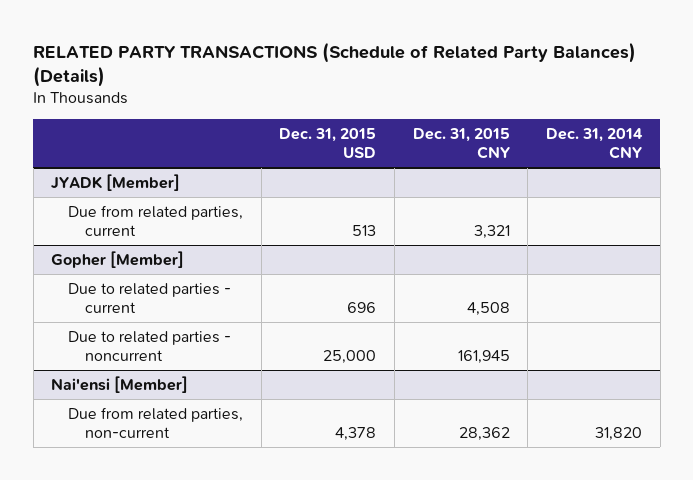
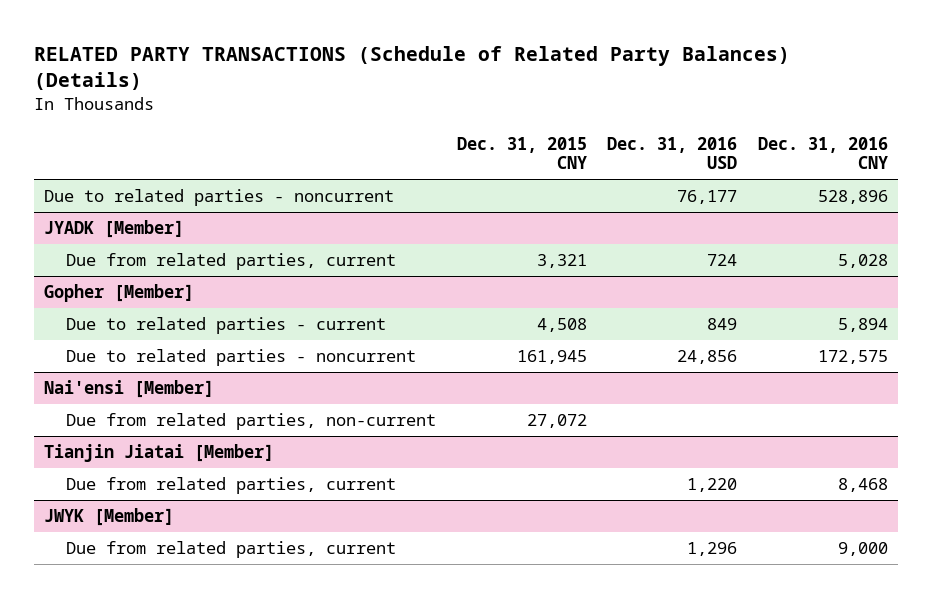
[279,128,377,159] Dec. 31, 2015 USD -> none
[545,128,643,160] Dec. 31, 2014 CNY -> none
none -> [607,136,738,170] Dec. 31, 2016 USD
none -> [757,136,888,170] Dec. 31, 2016 CNY
none -> [44,189,395,207] Due to related parties - noncurrent
[458,426,510,441] 28,362 -> [526,414,587,429] 27,072
none -> [44,444,275,463] Tianjin Jiatai [Member]
none -> [66,477,397,495] Due from related parties, current
none -> [44,508,175,527] JWYK [Member]
none -> [66,541,397,559] Due from related parties, current

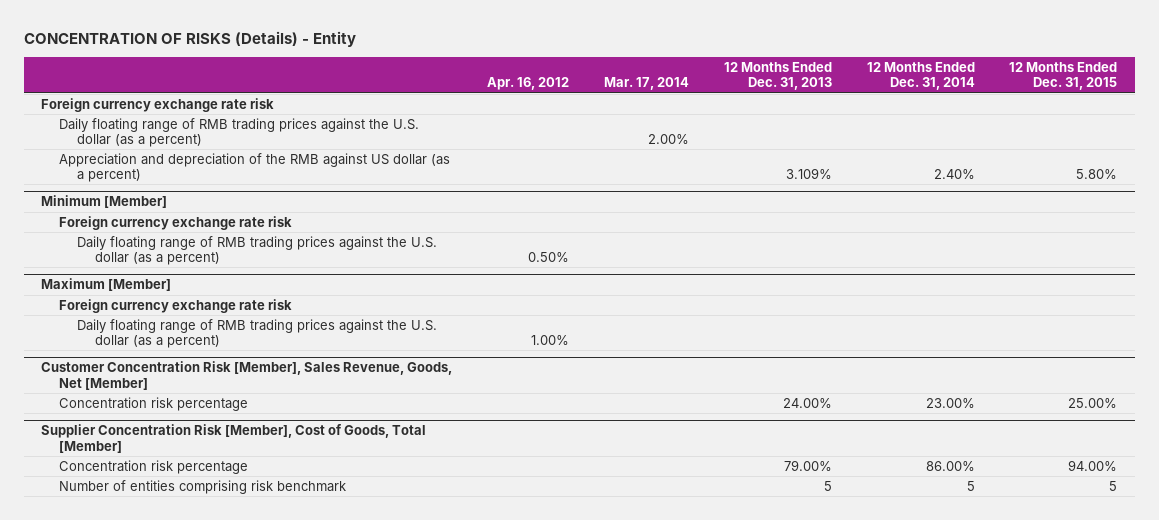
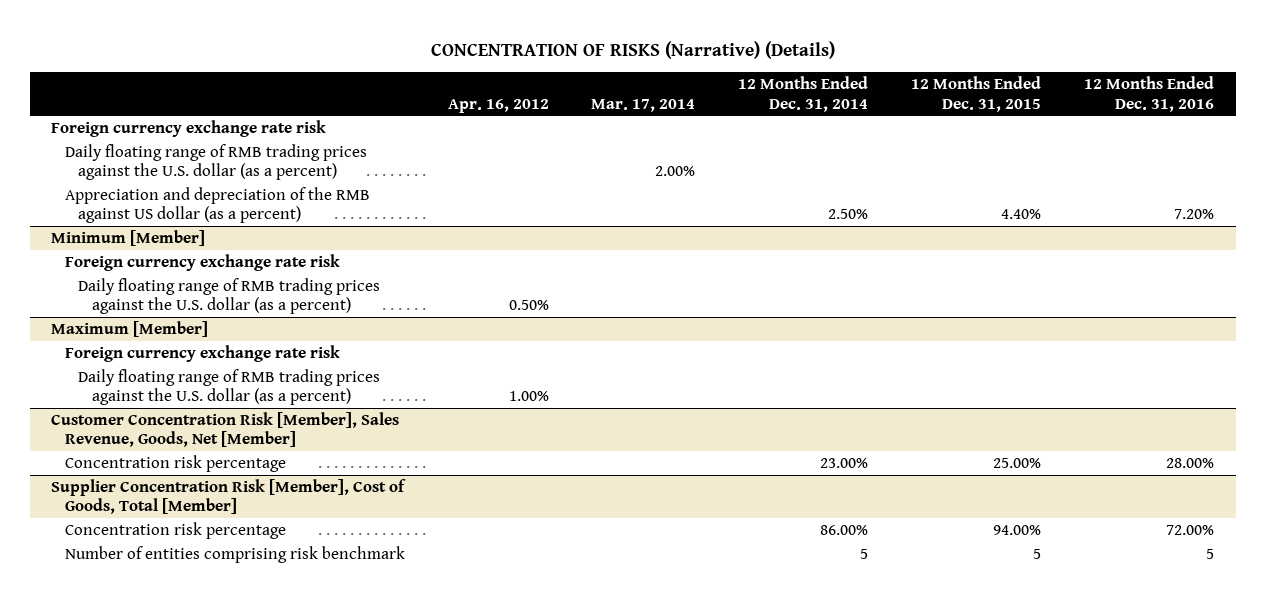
[24,31,357,48] CONCENTRATION OF RISKS (Details) - Entity -> [430,40,835,59] CONCENTRATION OF RISKS (Narrative) (Details)
[723,62,832,91] 12 Months Ended Dec. 31, 2013 -> none
none -> [1084,76,1215,112] 12 Months Ended Dec. 31, 2016
[933,169,975,180] 2.40% -> [828,209,869,220] 2.50%
[1076,169,1118,180] 5.80% -> [1001,209,1042,220] 4.40%

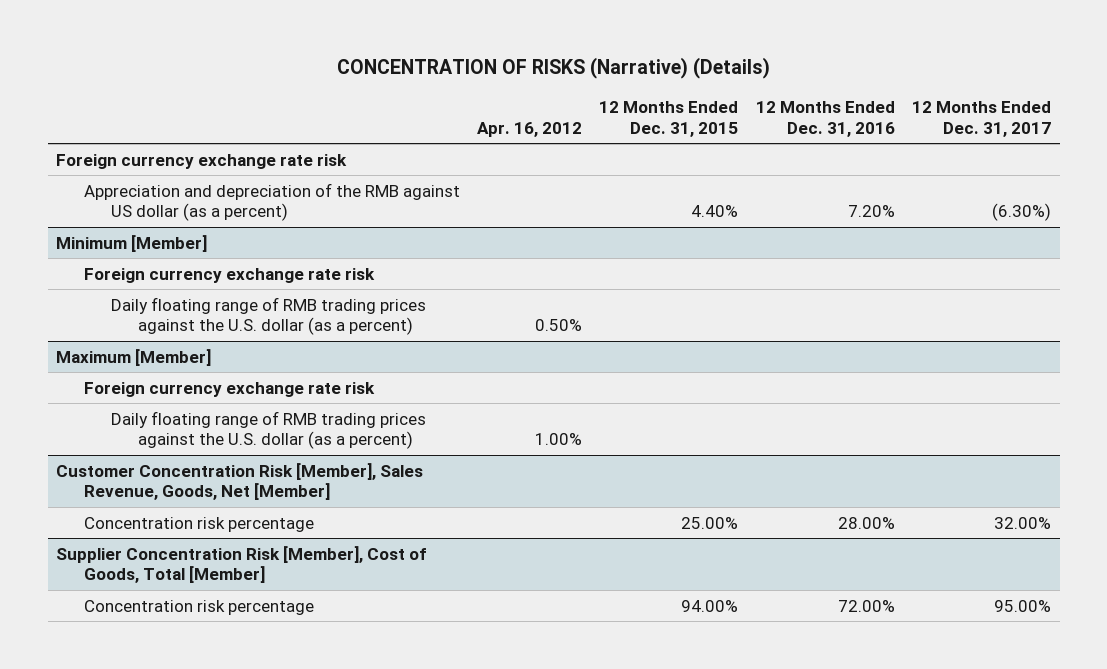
[591,98,696,112] Mar. 17, 2014 -> none
[738,76,869,112] 12 Months Ended Dec. 31, 2014 -> none
none -> [911,101,1051,137] 12 Months Ended Dec. 31, 2017
[64,144,367,181] Daily floating range of RMB trading prices against the U.S. dollar (as a percent) -> none
[64,546,405,564] Number of entities comprising risk benchmark -> none

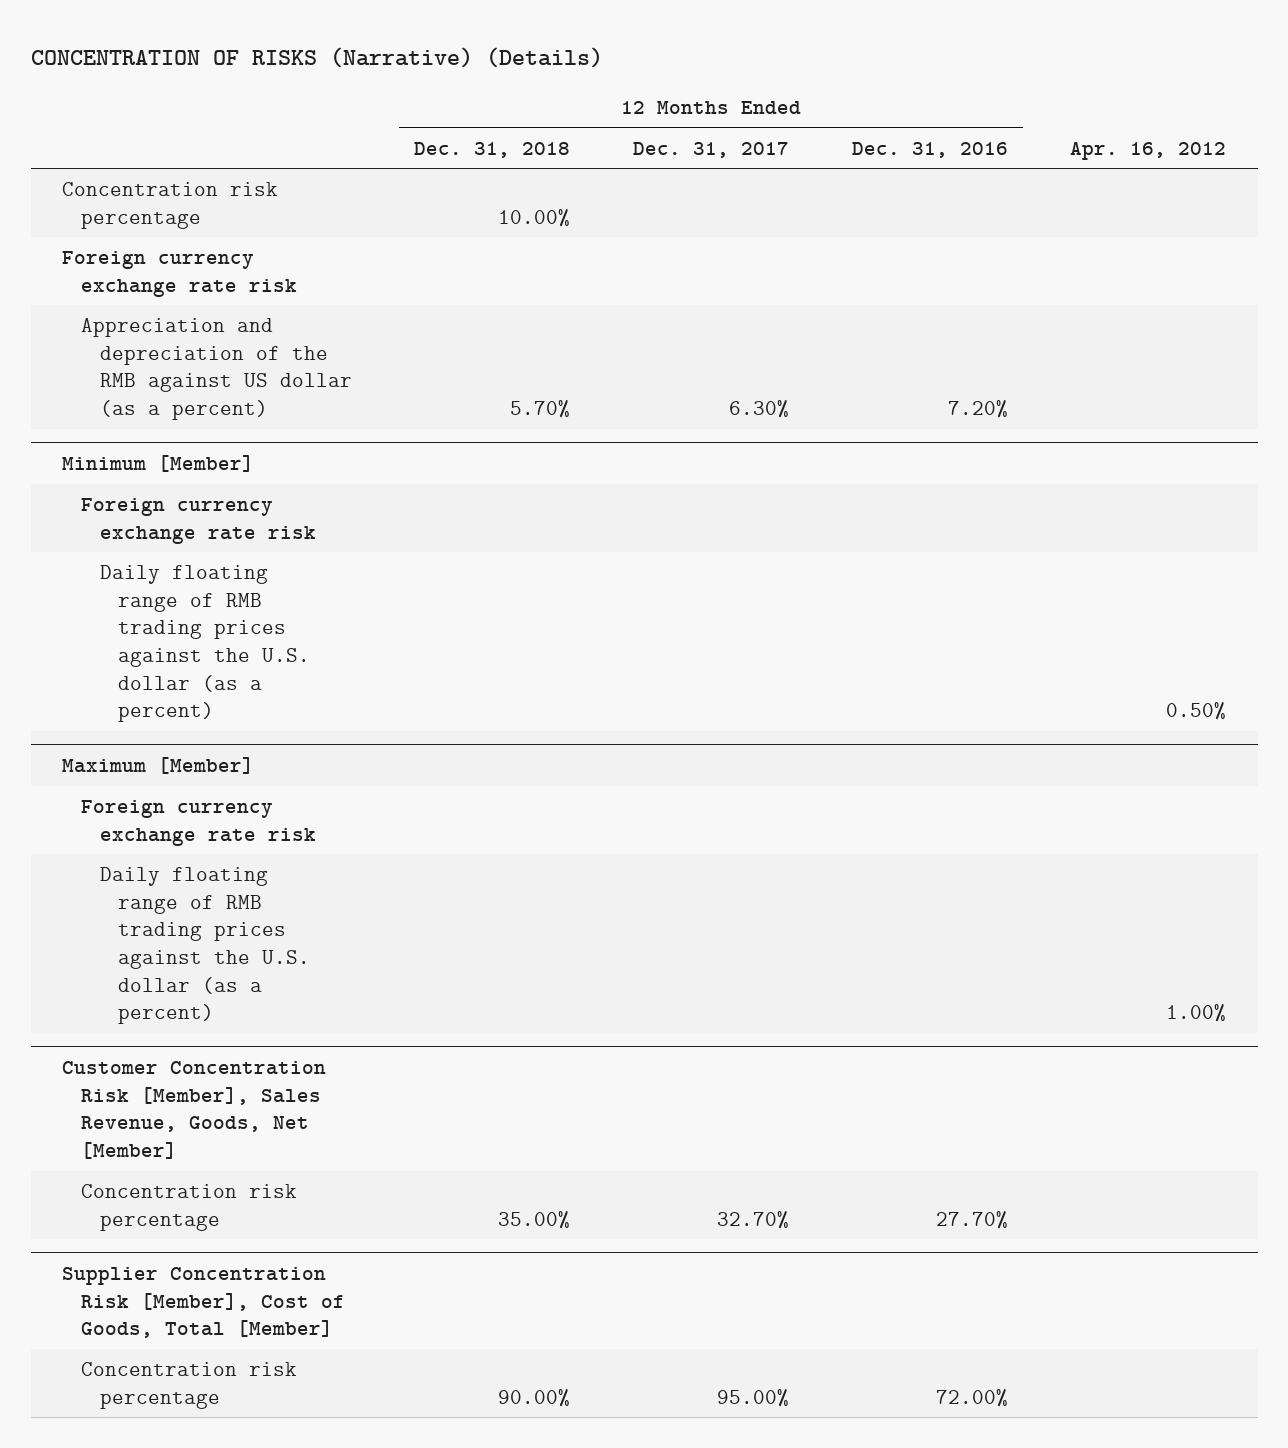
[599,101,739,137] 12 Months Ended Dec. 31, 2015 -> none
none -> [414,141,571,158] Dec. 31, 2018
none -> [62,182,279,229] Concentration risk percentage
[991,203,1051,222] (6.30%) -> [728,400,789,419] 6.30%
[837,516,895,529] 28.00% -> [935,1210,1008,1229] 27.70%
[993,516,1051,529] 32.00% -> [716,1210,789,1229] 32.70%

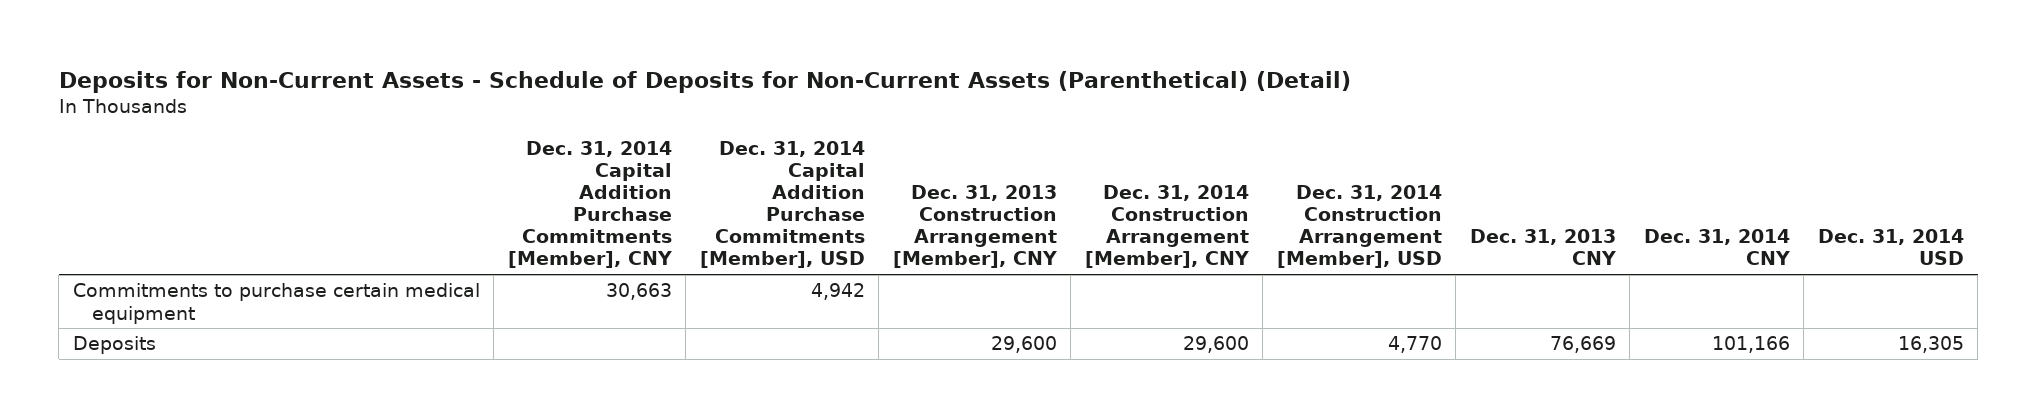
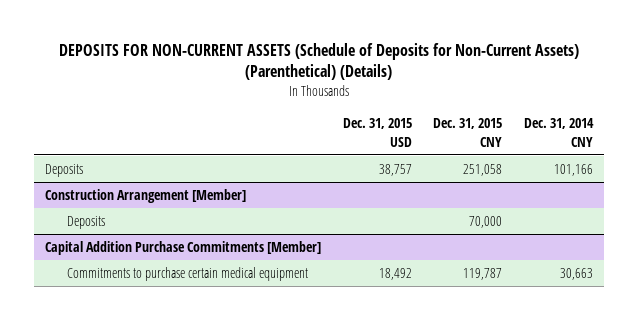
[58,70,1351,93] Deposits for Non-Current Assets - Schedule of Deposits for Non-Current Assets (Parenthetical) (Detail) -> [59,42,580,81] DEPOSITS FOR NON-CURRENT ASSETS (Schedule of Deposits for Non-Current Assets) (Parenthetical) (Details)
[507,140,672,269] Dec. 31, 2014 Capital Addition Purchase Commitments [Member], CNY -> none
[699,140,865,269] Dec. 31, 2014 Capital Addition Purchase Commitments [Member], USD -> none
[892,184,1057,269] Dec. 31, 2013 Construction Arrangement [Member], CNY -> none
[1084,184,1249,269] Dec. 31, 2014 Construction Arrangement [Member], CNY -> none
[1276,184,1442,269] Dec. 31, 2014 Construction Arrangement [Member], USD -> none
[1469,229,1616,266] Dec. 31, 2013 CNY -> none
[1817,229,1964,266] Dec. 31, 2014 USD -> none
none -> [342,118,412,147] Dec. 31, 2015 USD
none -> [433,118,503,147] Dec. 31, 2015 CNY
[72,283,480,324] Commitments to purchase certain medical equipment -> none
none -> [44,189,246,204] Construction Arrangement [Member]
none -> [66,216,105,230] Deposits
none -> [44,241,321,256] Capital Addition Purchase Commitments [Member]
none -> [66,267,308,282] Commitments to purchase certain medical equipment

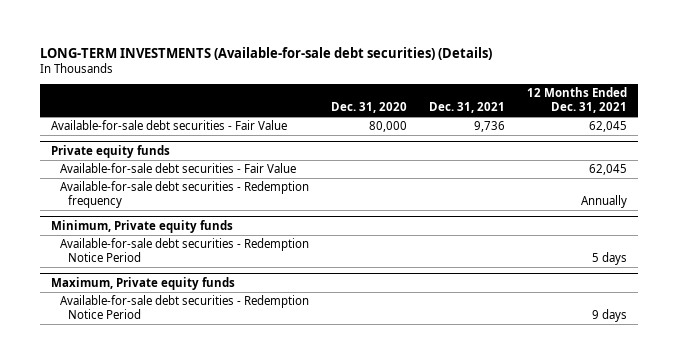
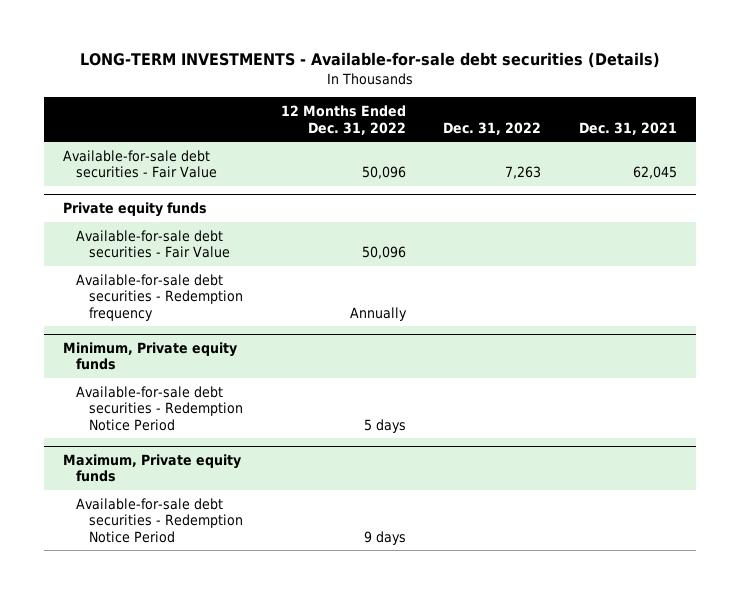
[39,46,492,60] LONG-TERM INVESTMENTS (Available-for-sale debt securities) (Details) -> [80,52,661,69] LONG-TERM INVESTMENTS - Available-for-sale debt securities (Details)
[330,102,407,114] Dec. 31, 2020 -> none
[527,87,628,114] 12 Months Ended Dec. 31, 2021 -> none
none -> [280,104,406,135] 12 Months Ended Dec. 31, 2022
none -> [443,121,542,135] Dec. 31, 2022
[473,120,505,132] 9,736 -> [633,166,678,180] 62,045

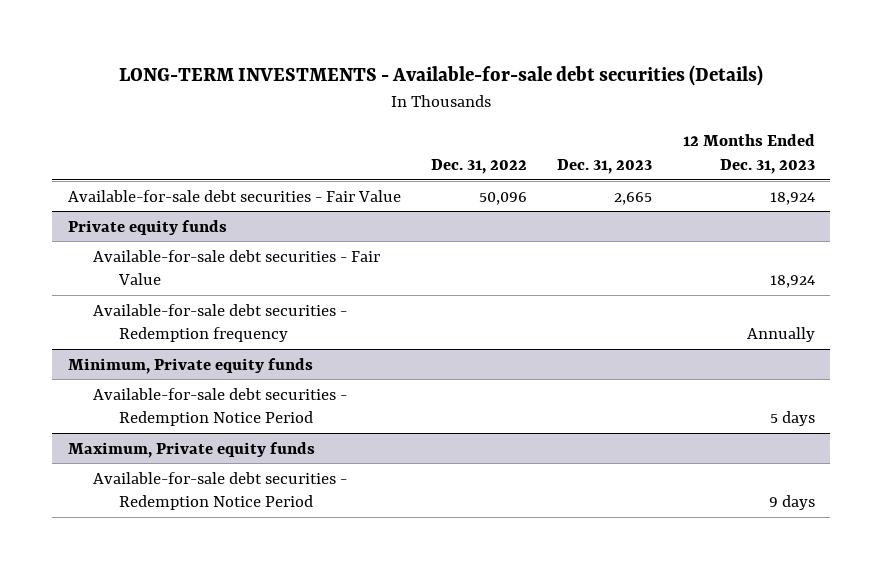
[280,104,406,135] 12 Months Ended Dec. 31, 2022 -> none
[579,121,678,135] Dec. 31, 2021 -> none
none -> [557,158,653,174] Dec. 31, 2023
none -> [682,134,815,174] 12 Months Ended Dec. 31, 2023
[505,166,542,180] 7,263 -> [479,191,528,205] 50,096

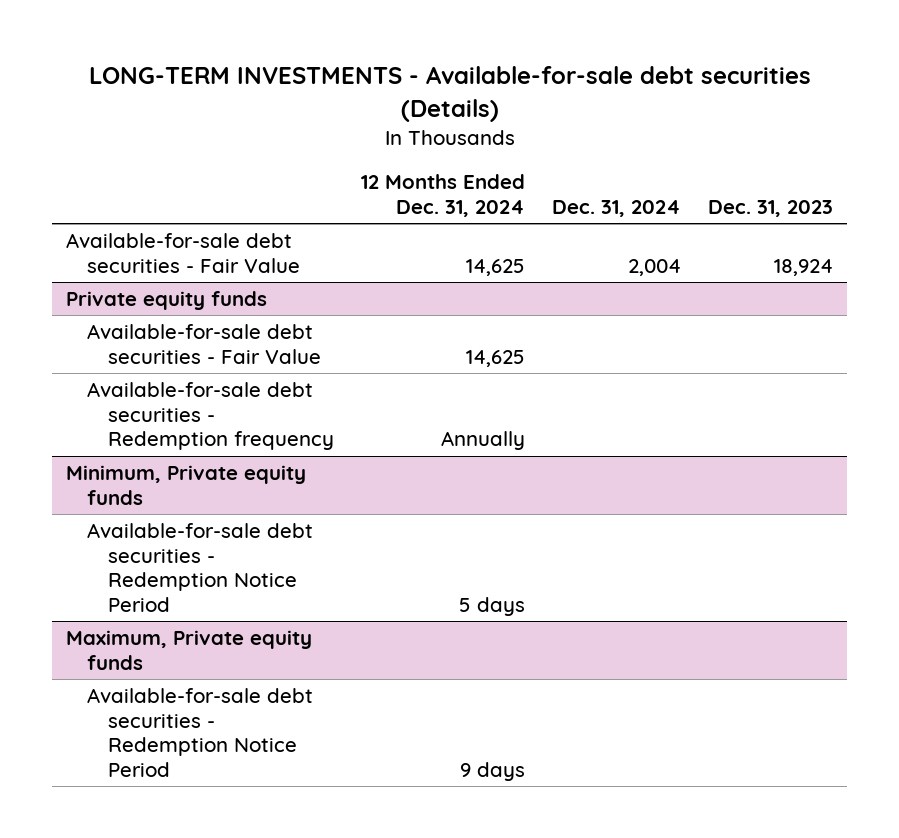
[431,158,528,174] Dec. 31, 2022 -> none
[682,134,815,174] 12 Months Ended Dec. 31, 2023 -> none
none -> [361,174,526,217] 12 Months Ended Dec. 31, 2024
none -> [552,199,682,217] Dec. 31, 2024
[614,191,653,205] 2,665 -> [774,258,834,276] 18,924

